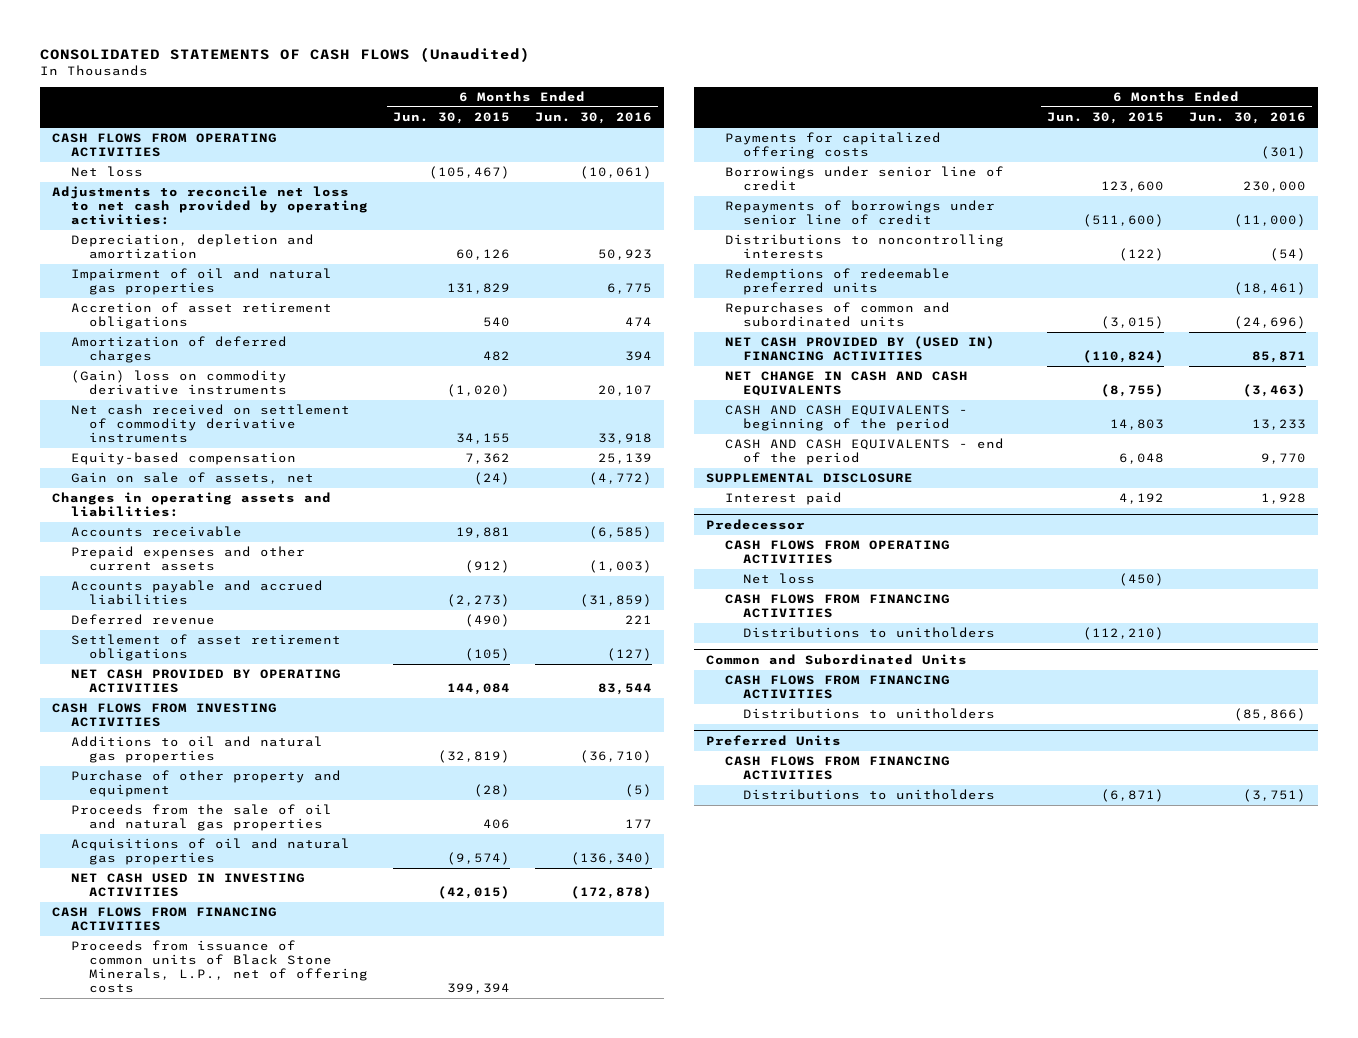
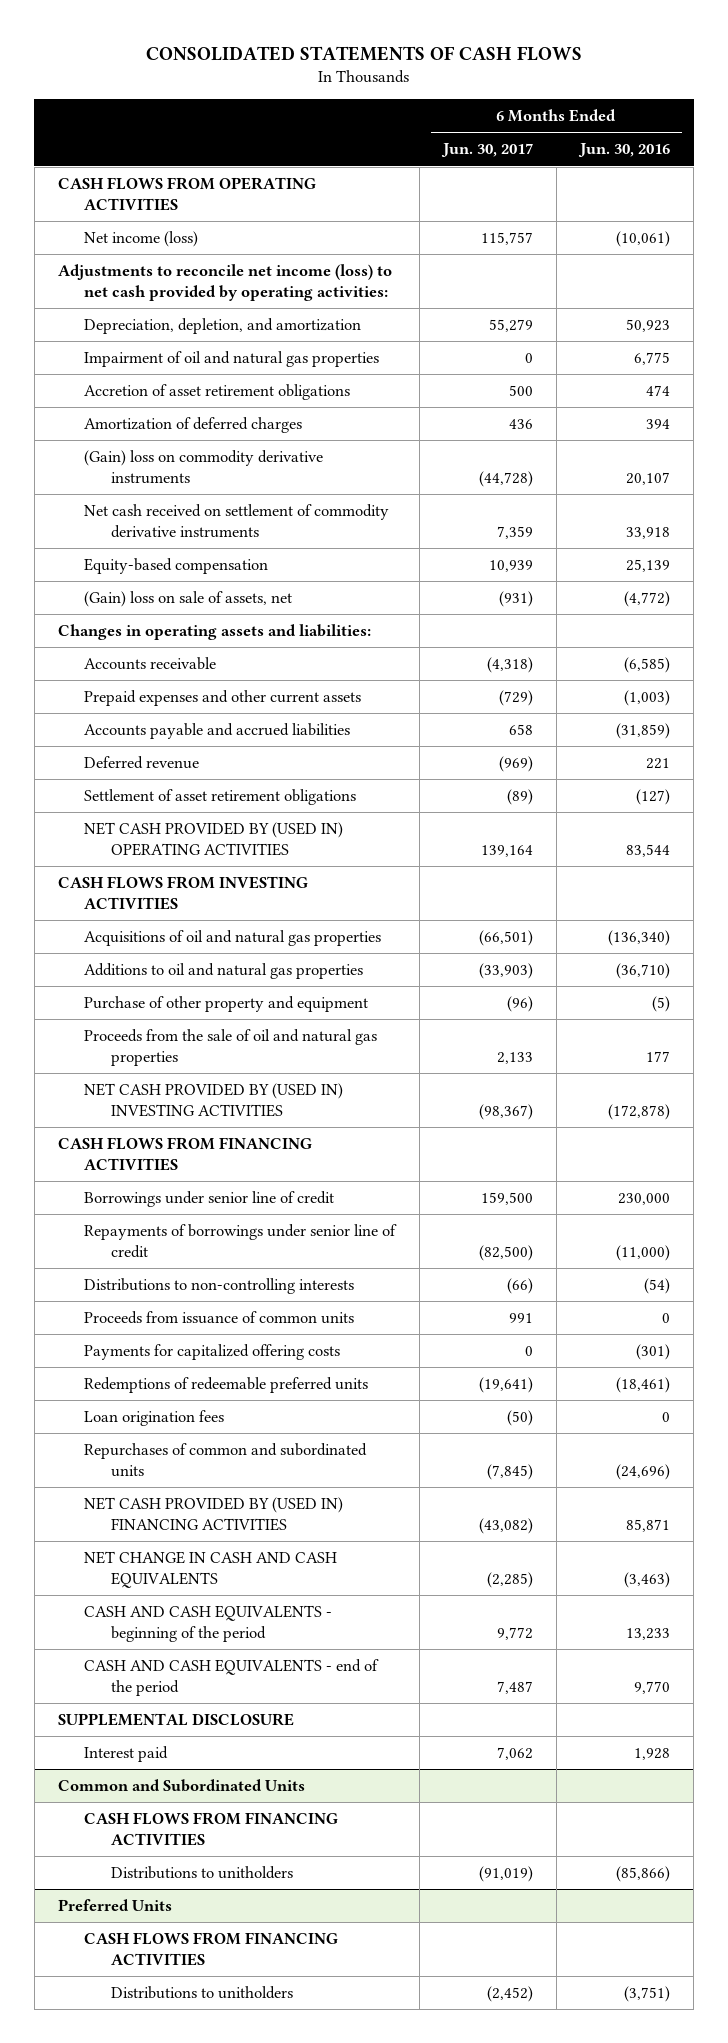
[40,46,531,62] CONSOLIDATED STATEMENTS OF CASH FLOWS (Unaudited) -> [146,46,583,62] CONSOLIDATED STATEMENTS OF CASH FLOWS
[393,112,511,125] Jun. 30, 2015 -> none
none -> [440,143,533,158] Jun. 30, 2017
[70,166,143,178] Net loss -> [84,231,199,248] Net income (loss)
[52,186,368,226] Adjustments to reconcile net loss to net cash provided by operating activities: -> [58,264,393,301] Adjustments to reconcile net income (loss) to net cash provided by operating activities:
[70,234,314,260] Depreciation, depletion and amortization -> [84,318,362,335] Depreciation, depletion, and amortization
[70,472,314,485] Gain on sale of assets, net -> [84,591,293,608] (Gain) loss on sale of assets, net
[70,669,341,694] NET CASH PROVIDED BY OPERATING ACTIVITIES -> [84,822,344,856] NET CASH PROVIDED BY (USED IN) OPERATING ACTIVITIES
[70,838,350,866] Acquisitions of oil and natural gas properties -> [84,930,382,947] Acquisitions of oil and natural gas properties
[70,873,305,898] NET CASH USED IN INVESTING ACTIVITIES -> [84,1083,344,1117] NET CASH PROVIDED BY (USED IN) INVESTING ACTIVITIES
[70,940,369,994] Proceeds from issuance of common units of Black Stone Minerals, L.P., net of offering costs -> none
[724,234,1004,260] Distributions to noncontrolling interests -> [84,1278,355,1295] Distributions to non-controlling interests
none -> [84,1311,355,1325] Proceeds from issuance of common units
[724,132,941,160] Payments for capitalized offering costs -> [84,1344,341,1361] Payments for capitalized offering costs
none -> [84,1410,225,1427] Loan origination fees
[706,519,806,531] Predecessor -> none
[724,540,950,565] CASH FLOWS FROM OPERATING ACTIVITIES -> none
[743,573,816,585] Net loss -> none
[724,594,950,619] CASH FLOWS FROM FINANCING ACTIVITIES -> none
[743,627,996,639] Distributions to unitholders -> none

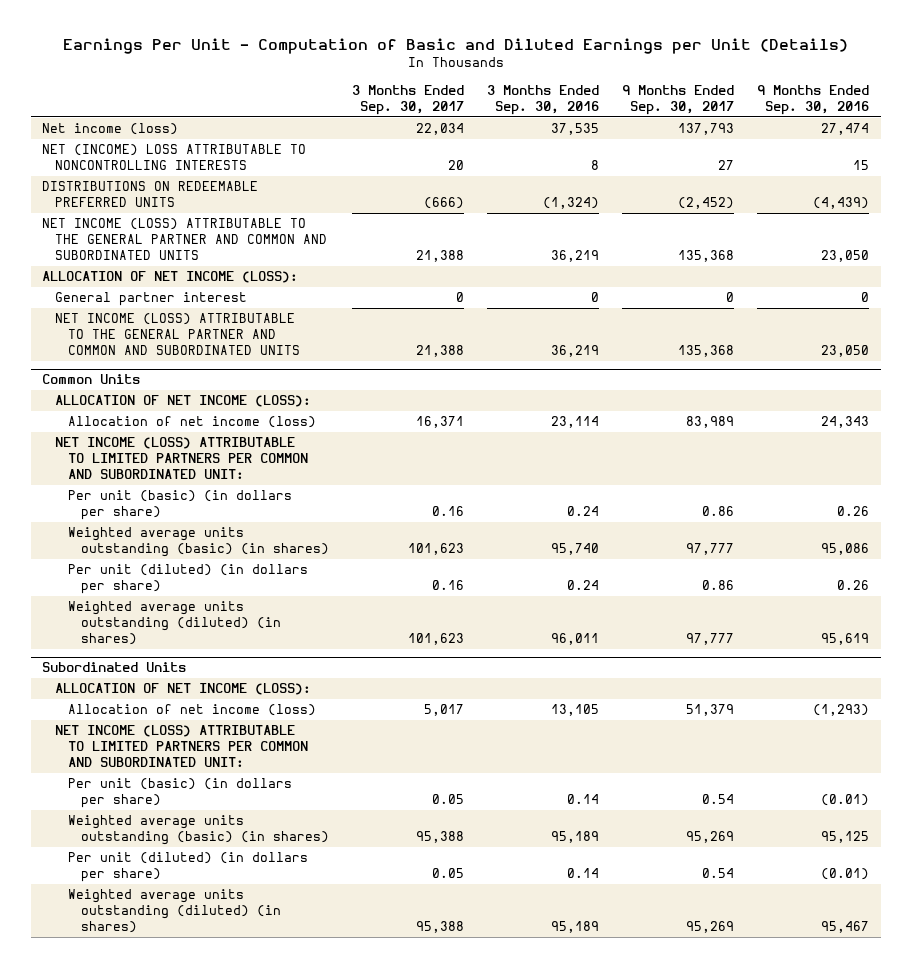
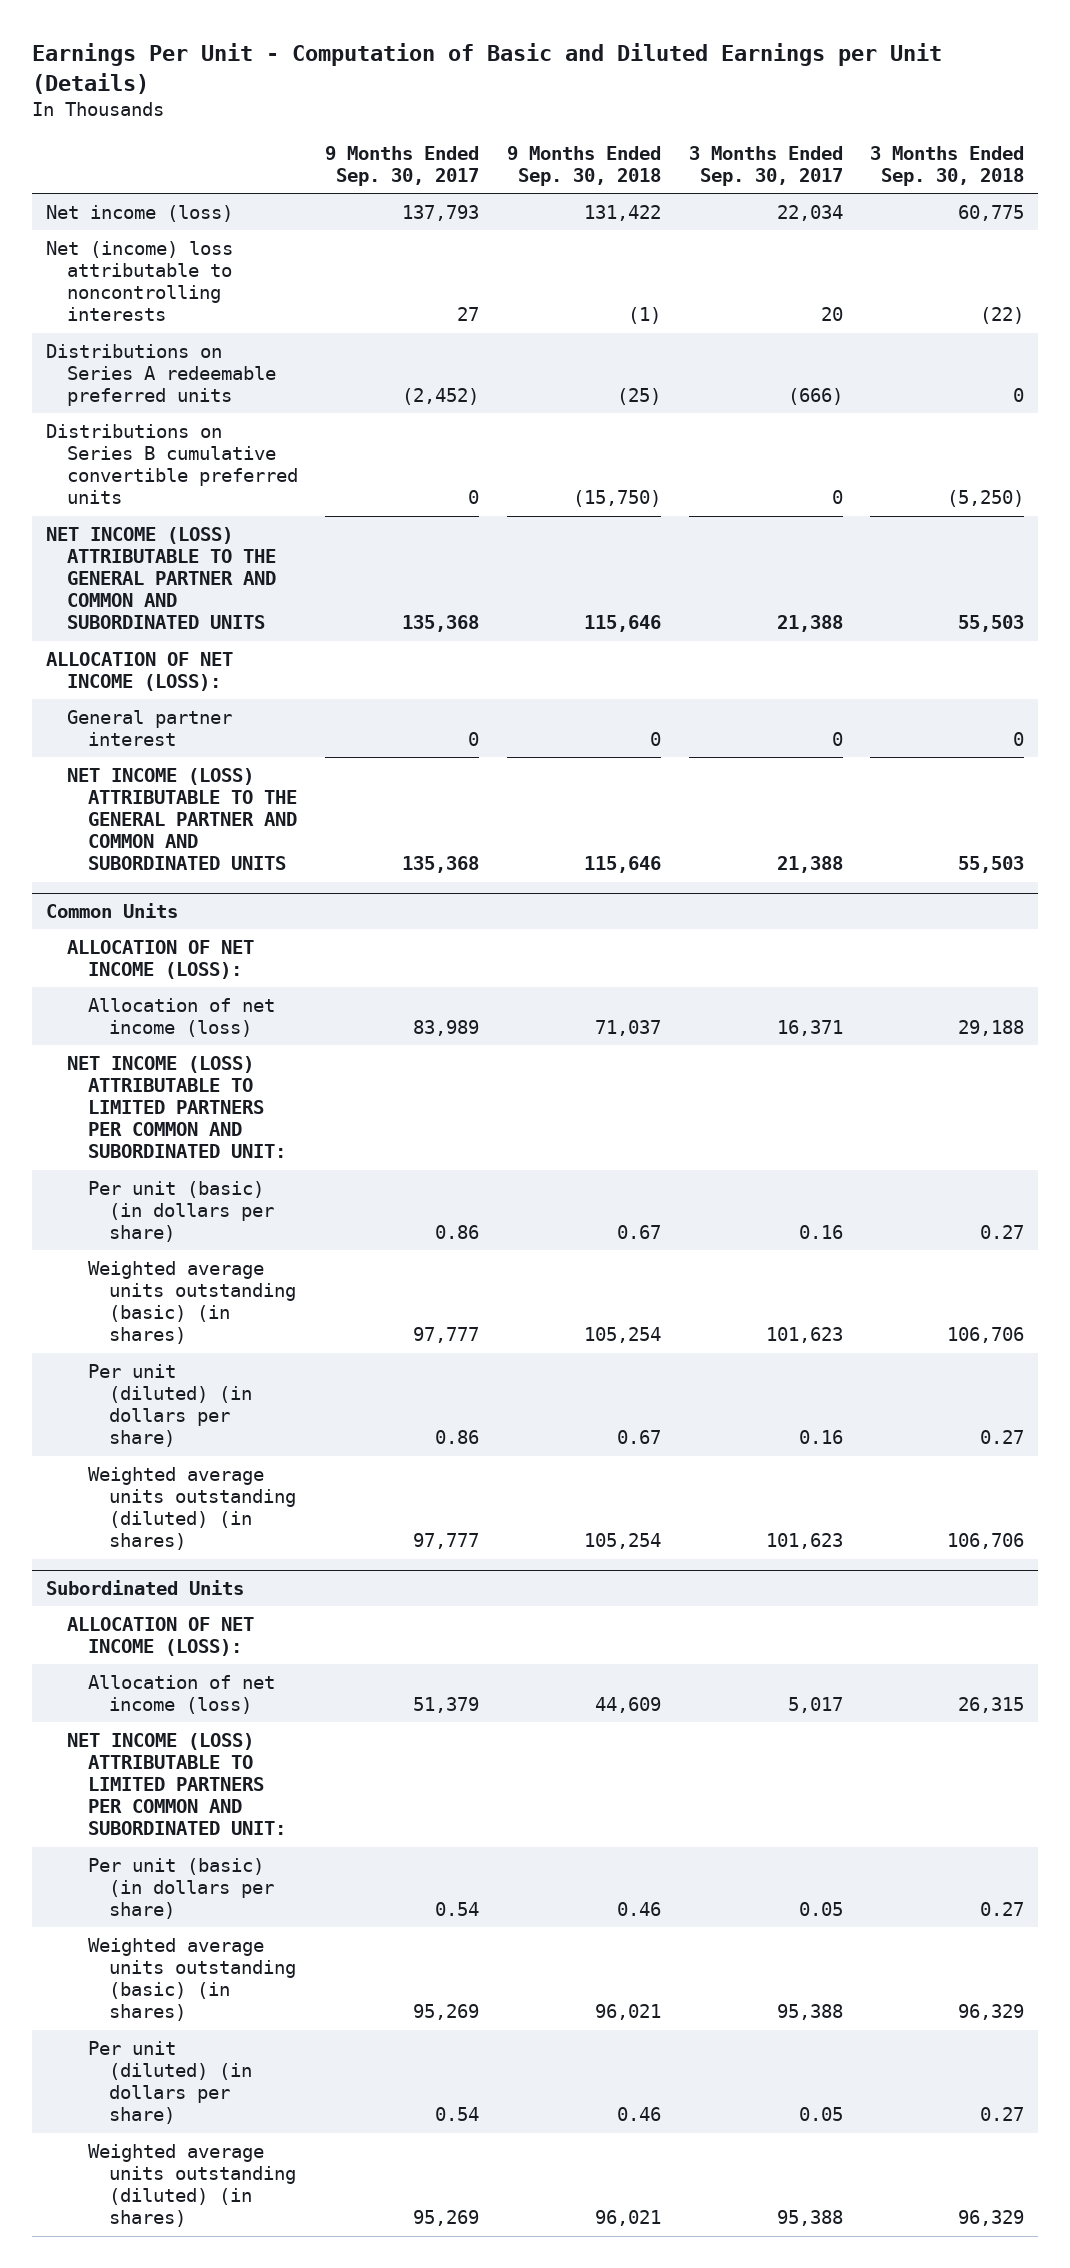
[486,85,599,116] 3 Months Ended Sep. 30, 2016 -> none
[757,85,870,116] 9 Months Ended Sep. 30, 2016 -> none
none -> [506,145,661,187] 9 Months Ended Sep. 30, 2018
none -> [870,145,1025,187] 3 Months Ended Sep. 30, 2018
[42,144,307,171] NET (INCOME) LOSS ATTRIBUTABLE TO NONCONTROLLING INTERESTS -> [45,241,233,322] Net (income) loss attributable to noncontrolling interests
[42,181,259,208] DISTRIBUTIONS ON REDEEMABLE PREFERRED UNITS -> [45,344,276,407] Distributions on Series A redeemable preferred units
none -> [45,424,298,505] Distributions on Series B cumulative convertible preferred units

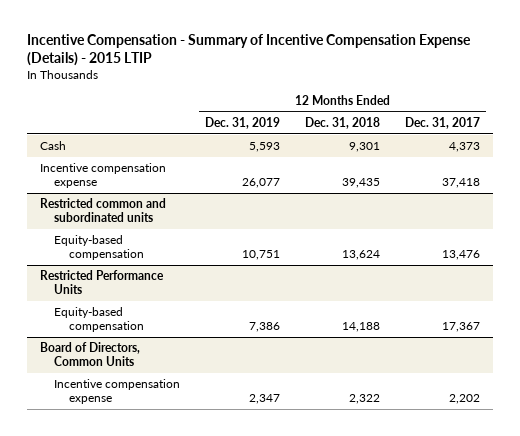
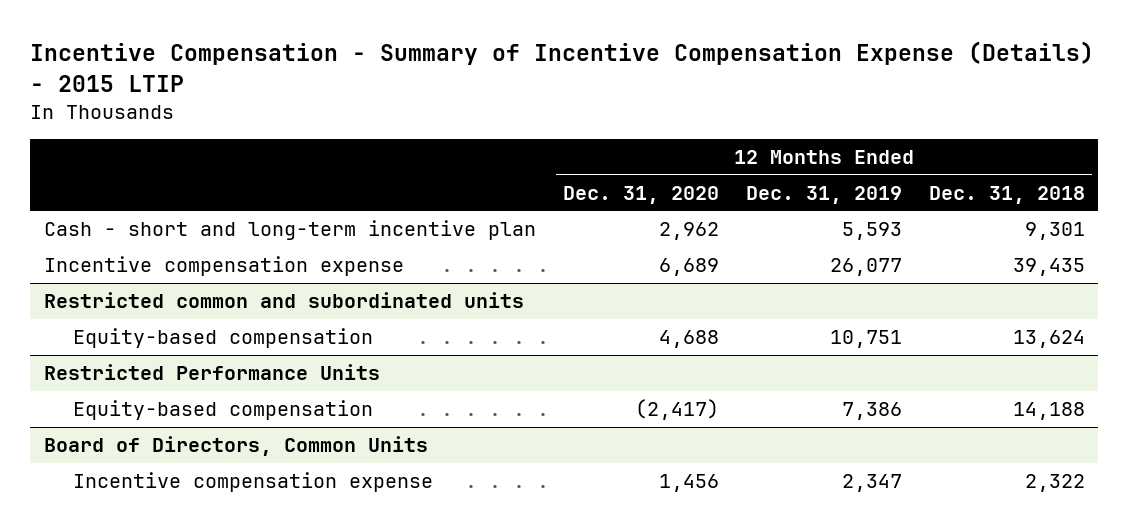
[405,116,481,129] Dec. 31, 2017 -> none
none -> [562,185,719,204] Dec. 31, 2020
[39,141,66,151] Cash -> [43,220,536,241] Cash - short and long-term incentive plan

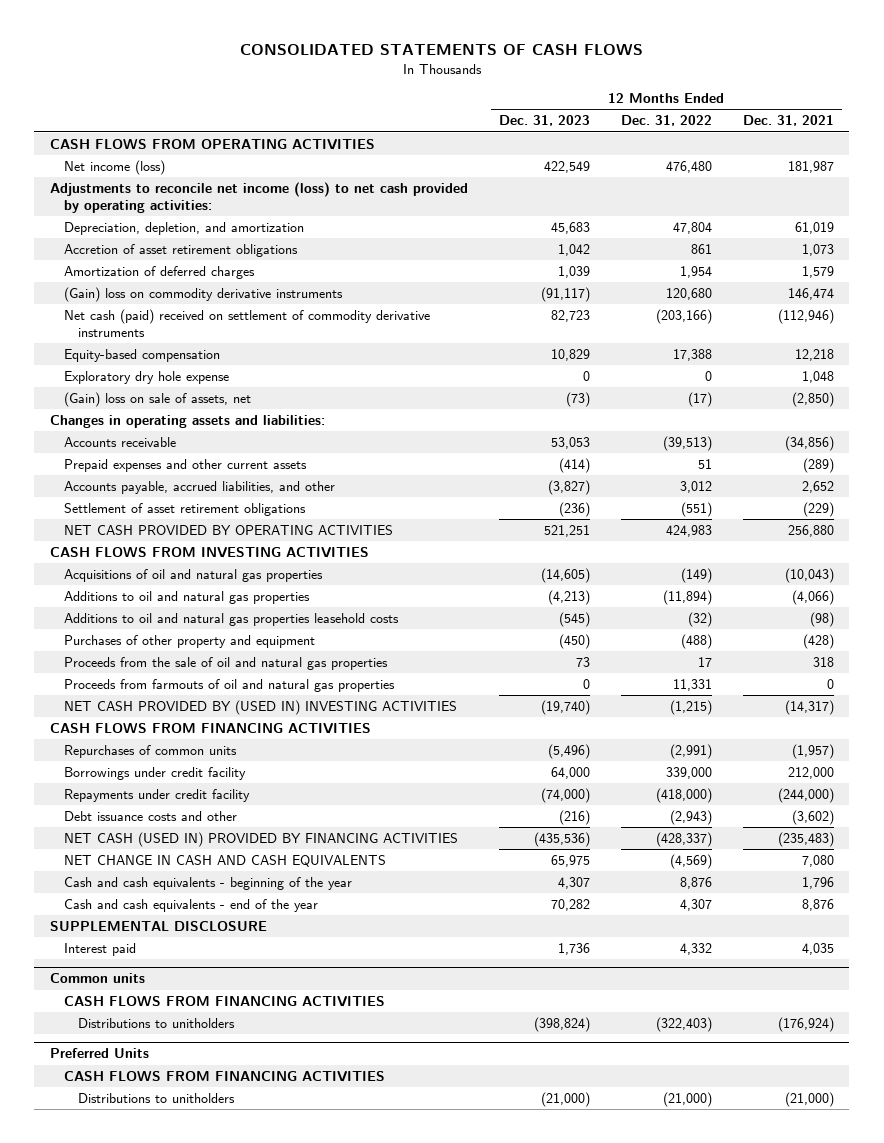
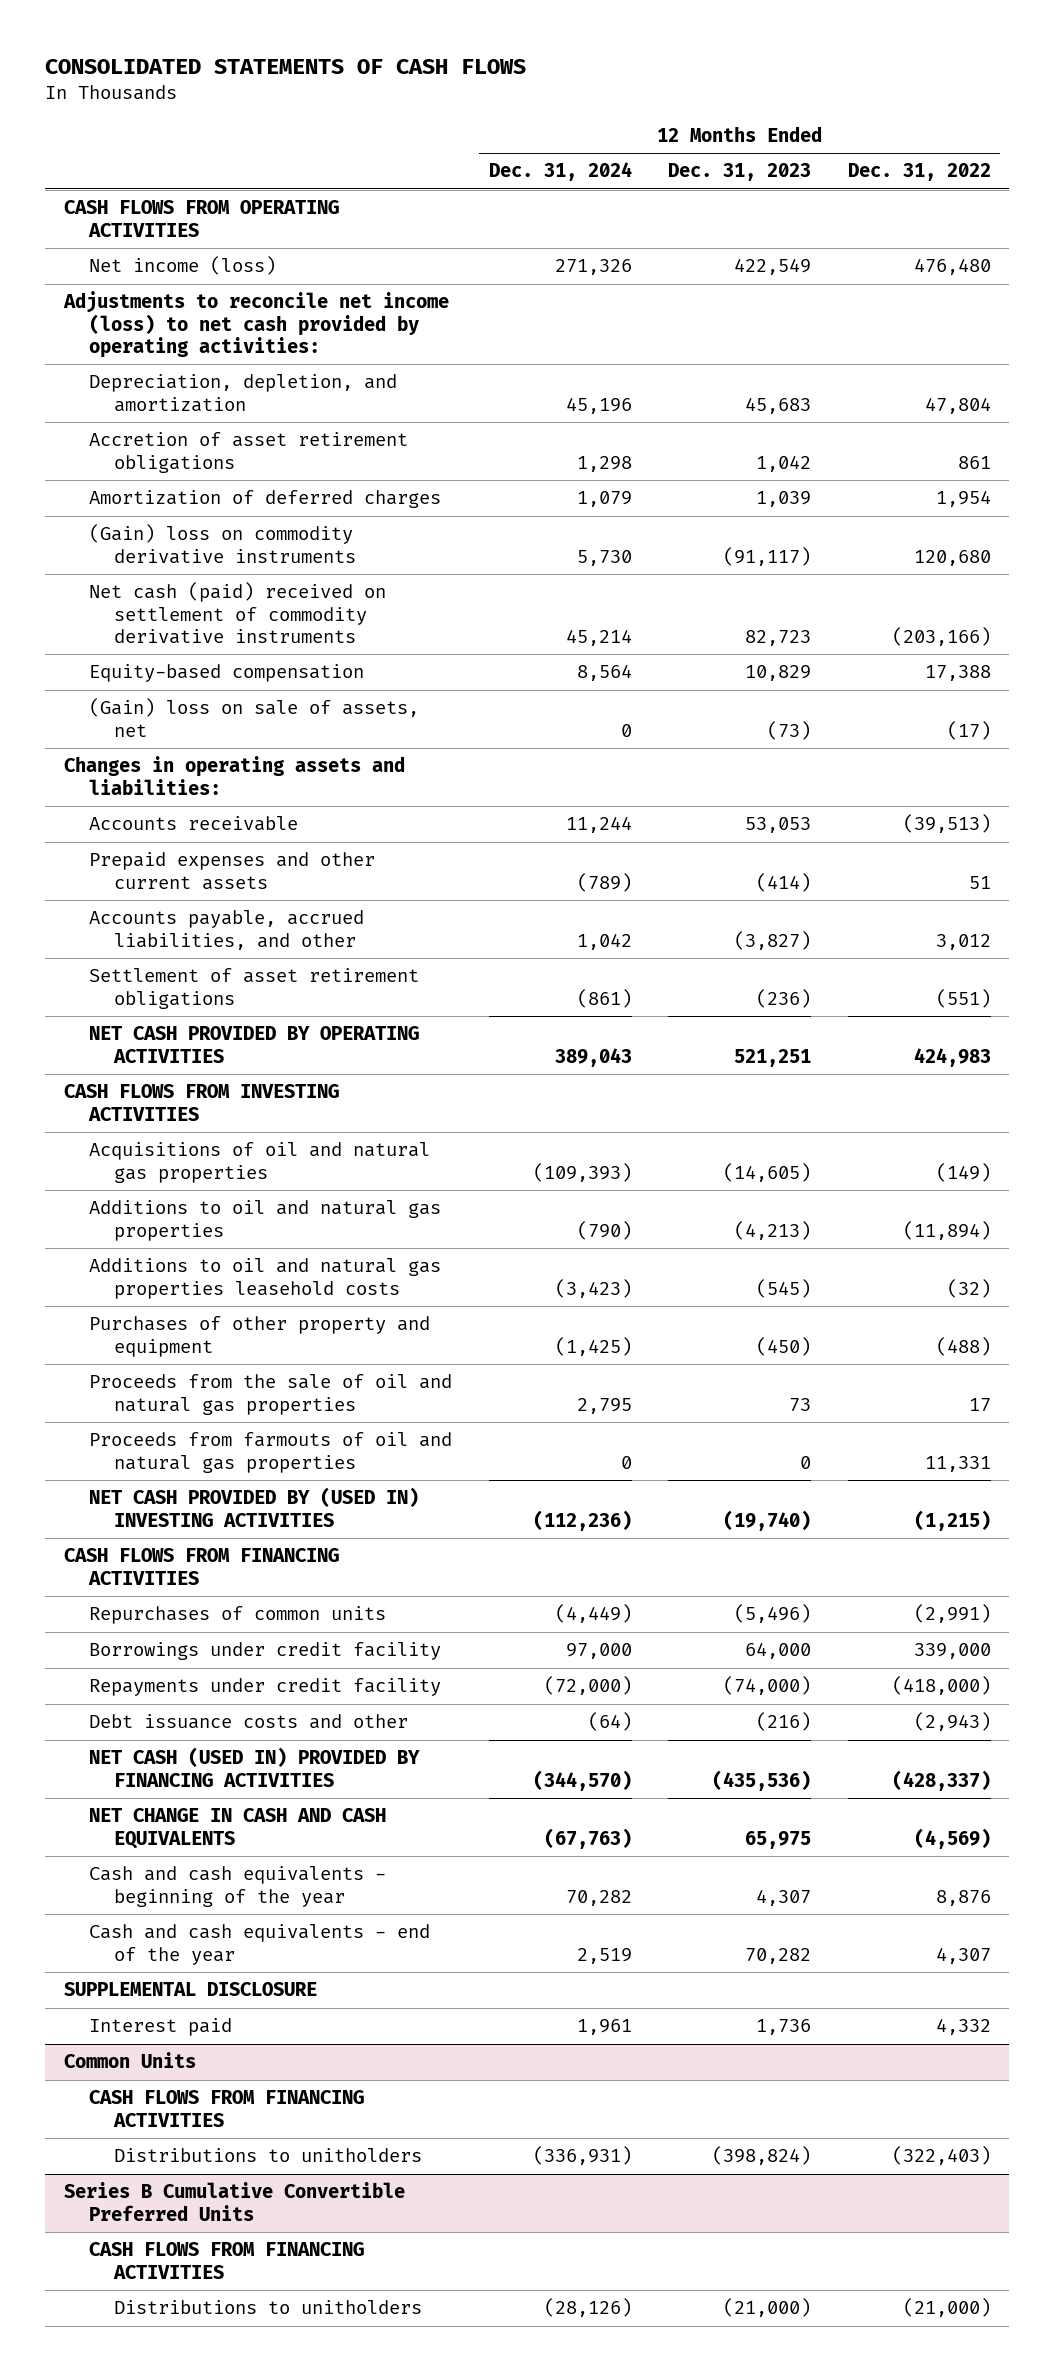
[742,115,834,127] Dec. 31, 2021 -> none
none -> [488,162,632,182] Dec. 31, 2024
[63,370,229,384] Exploratory dry hole expense -> none
[49,973,145,984] Common units -> [63,2052,196,2069] Common Units
[49,1048,149,1059] Preferred Units -> none
none -> [63,2182,405,2221] Series B Cumulative Convertible Preferred Units

